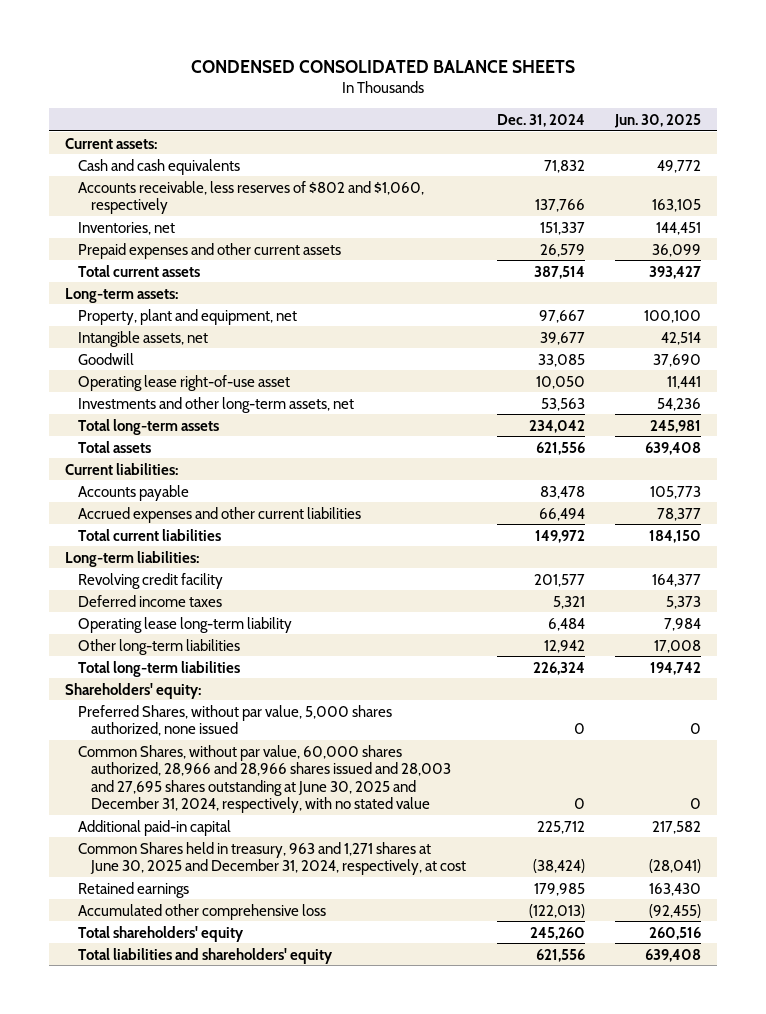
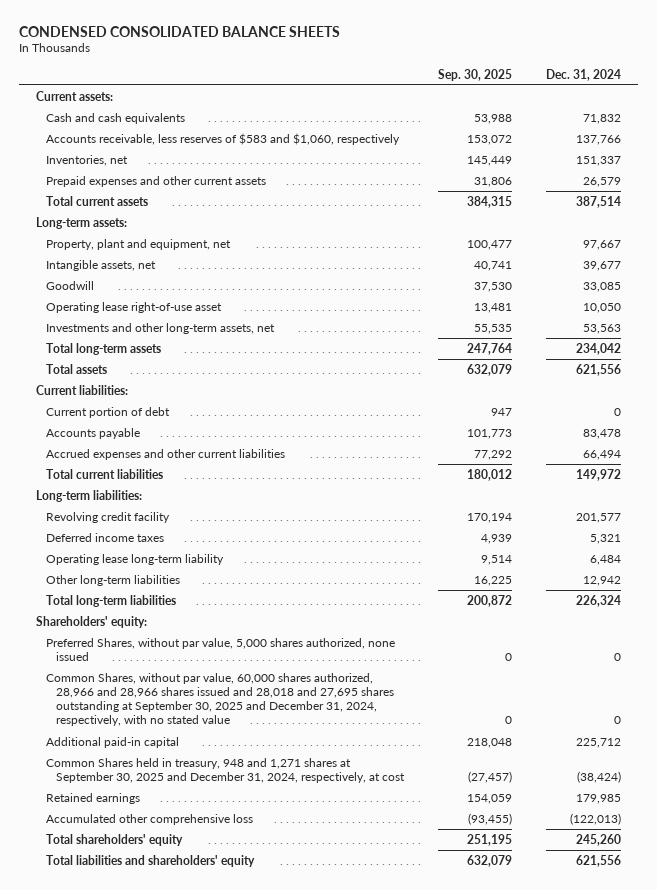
[614,113,702,128] Jun. 30, 2025 -> none
none -> [438,68,513,81] Sep. 30, 2025
[77,180,424,215] Accounts receivable, less reserves of $802 and $1,060, respectively -> [45,132,400,145] Accounts receivable, less reserves of $583 and $1,060, respectively
none -> [45,406,170,418] Current portion of debt
[77,744,451,814] Common Shares, without par value, 60,000 shares authorized, 28,966 and 28,966 shares issued and 28,003 and 27,695 shares outstanding at June 30, 2025 and December 31, 2024, respectively, with no stated value -> [45,672,394,727] Common Shares, without par value, 60,000 shares authorized, 28,966 and 28,966 shares issued and 28,018 and 27,695 shares outstanding at September 30, 2025 and December 31, 2024, respectively, with no stated value
[77,841,466,876] Common Shares held in treasury, 963 and 1,271 shares at June 30, 2025 and December 31, 2024, respectively, at cost -> [45,757,405,783] Common Shares held in treasury, 948 and 1,271 shares at September 30, 2025 and December 31, 2024, respectively, at cost

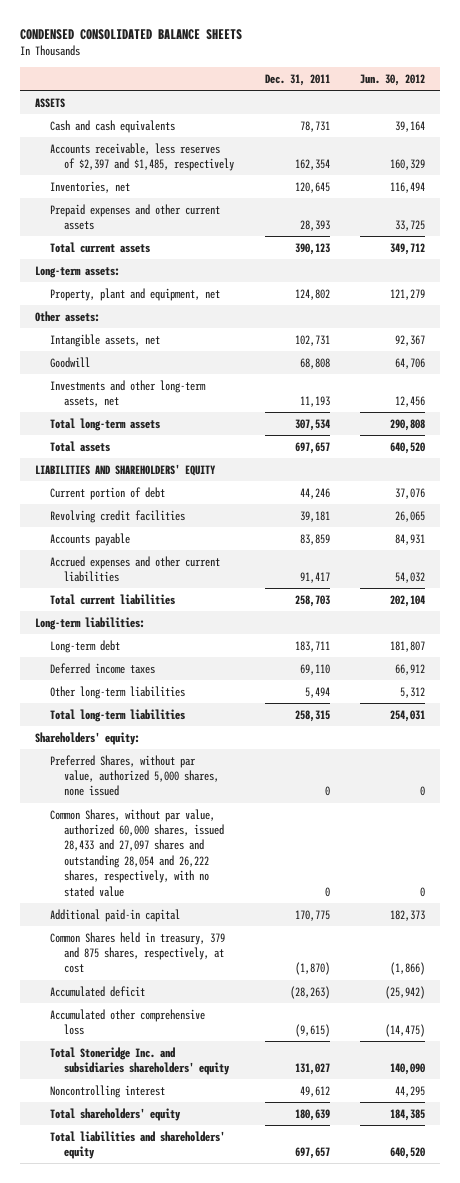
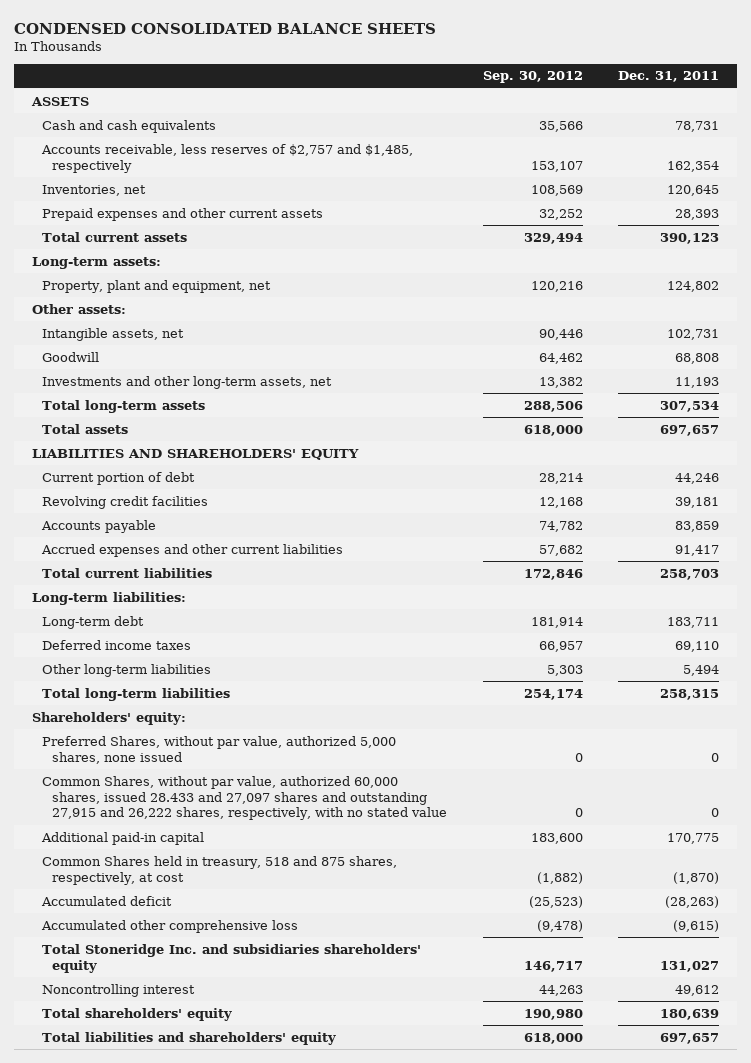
[359,73,425,86] Jun. 30, 2012 -> none
none -> [482,71,583,84] Sep. 30, 2012
[49,142,235,172] Accounts receivable, less reserves of $2,397 and $1,485, respectively -> [40,143,413,173] Accounts receivable, less reserves of $2,757 and $1,485, respectively
[49,808,225,897] Common Shares, without par value, authorized 60,000 shares, issued 28,433 and 27,097 shares and outstanding 28,054 and 26,222 shares, respectively, with no stated value -> [41,775,448,821] Common Shares, without par value, authorized 60,000 shares, issued 28.433 and 27,097 shares and outstanding 27,915 and 26,222 shares, respectively, with no stated value
[49,931,225,974] Common Shares held in treasury, 379 and 875 shares, respectively, at cost -> [41,855,397,885] Common Shares held in treasury, 518 and 875 shares, respectively, at cost

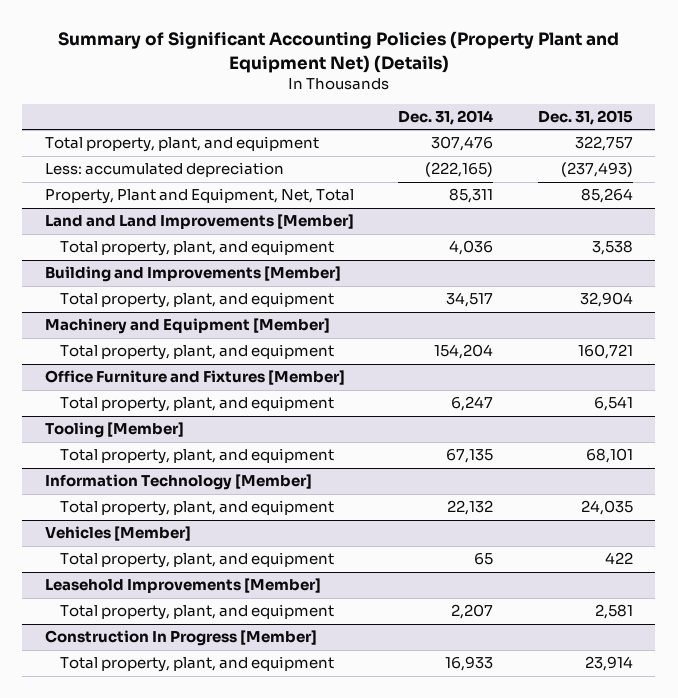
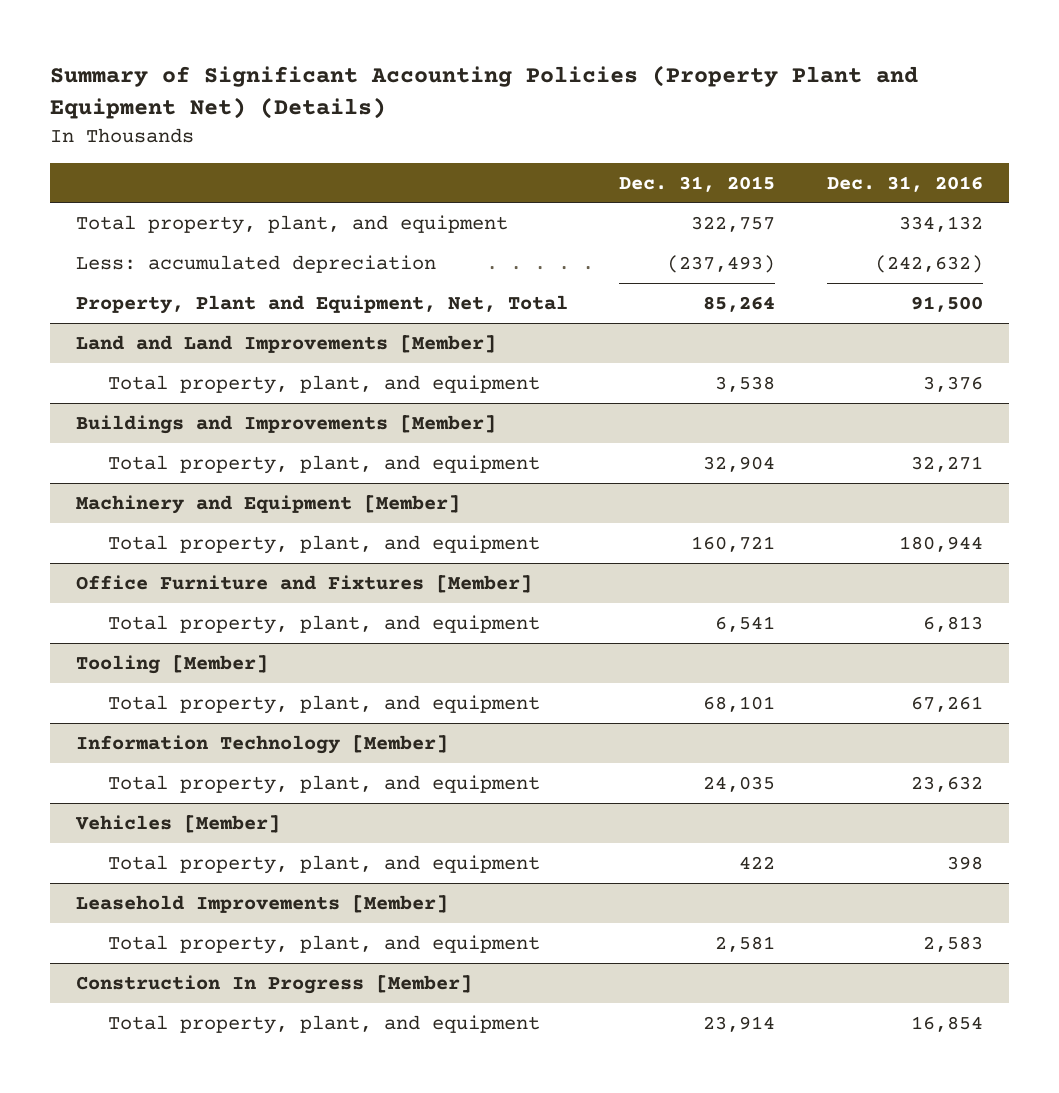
[398,109,494,125] Dec. 31, 2014 -> none
none -> [826,175,983,192] Dec. 31, 2016
[44,266,341,283] Building and Improvements [Member] -> [75,414,496,434] Buildings and Improvements [Member]

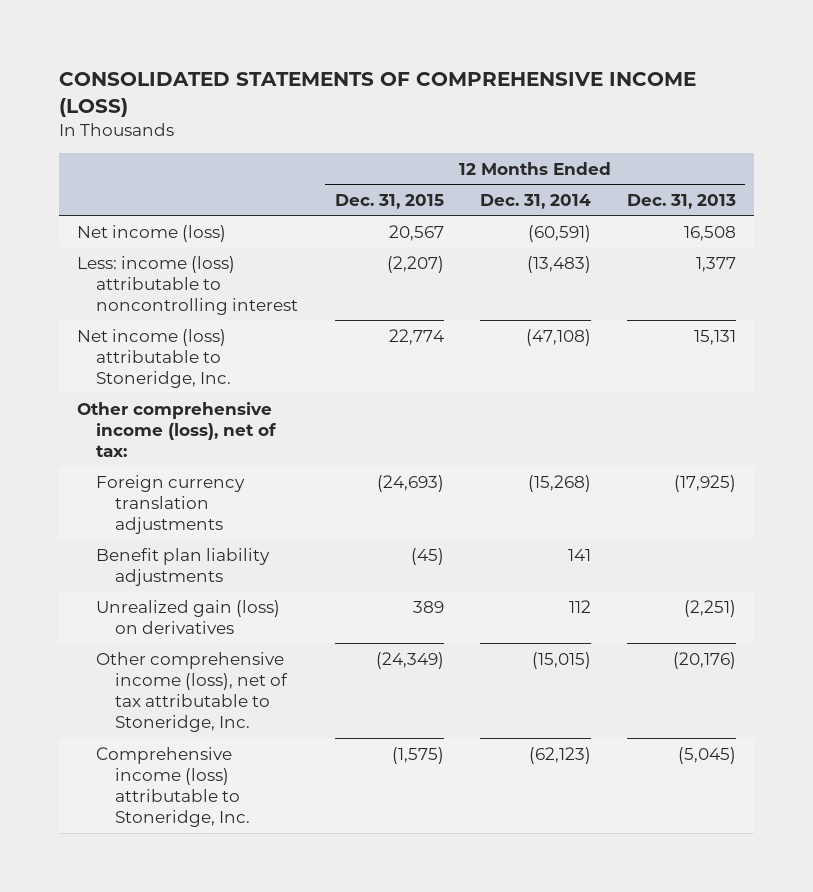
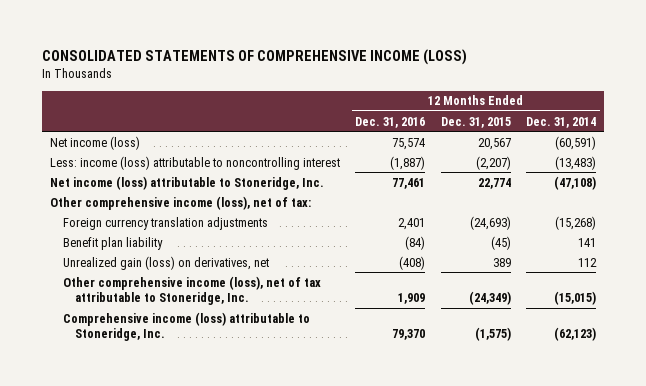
[626,193,736,209] Dec. 31, 2013 -> none
none -> [355,116,426,128] Dec. 31, 2016
[96,547,271,586] Benefit plan liability adjustments -> [62,236,163,250] Benefit plan liability
[96,599,281,634] Unrealized gain (loss) on derivatives -> [62,255,269,270] Unrealized gain (loss) on derivatives, net

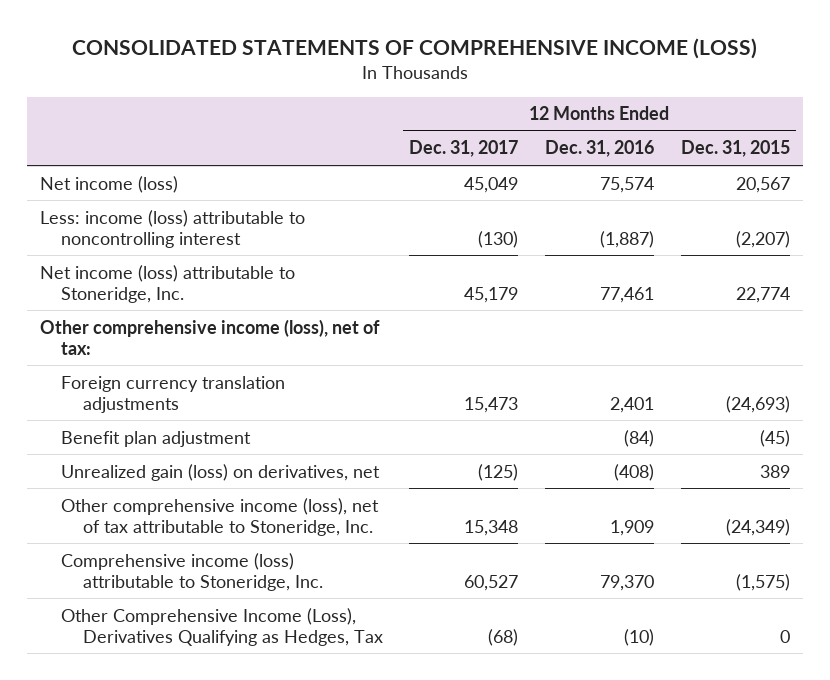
[526,116,597,128] Dec. 31, 2014 -> none
none -> [409,140,519,158] Dec. 31, 2017
[62,236,163,250] Benefit plan liability -> [61,430,252,447] Benefit plan adjustment
none -> [61,607,383,646] Other Comprehensive Income (Loss), Derivatives Qualifying as Hedges, Tax

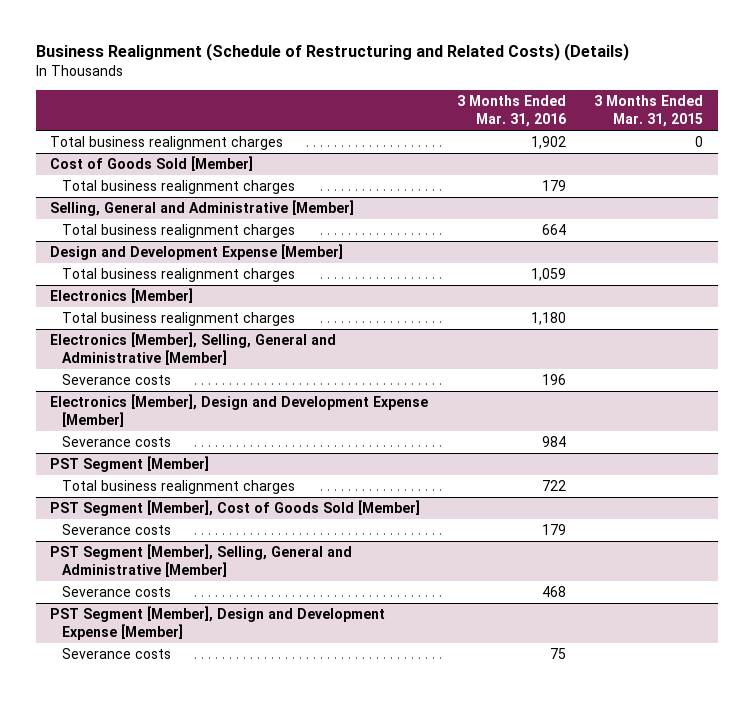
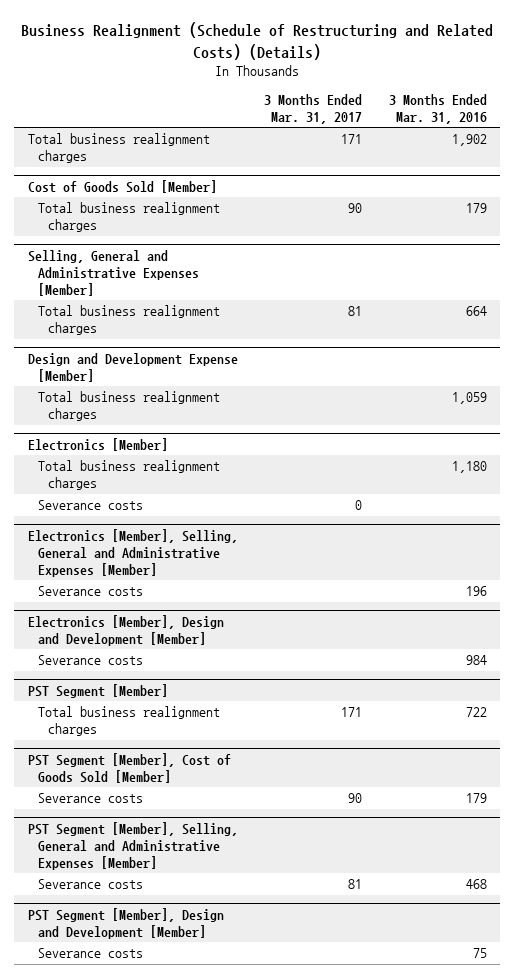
[594,95,704,127] 3 Months Ended Mar. 31, 2015 -> none
none -> [264,93,363,124] 3 Months Ended Mar. 31, 2017
[50,200,355,217] Selling, General and Administrative [Member] -> [27,249,200,296] Selling, General and Administrative Expenses [Member]
none -> [38,500,144,511] Severance costs
[50,332,337,365] Electronics [Member], Selling, General and Administrative [Member] -> [27,528,238,577] Electronics [Member], Selling, General and Administrative Expenses [Member]
[50,394,429,427] Electronics [Member], Design and Development Expense [Member] -> [27,614,224,646] Electronics [Member], Design and Development [Member]
[50,544,353,577] PST Segment [Member], Selling, General and Administrative [Member] -> [27,821,238,870] PST Segment [Member], Selling, General and Administrative Expenses [Member]
[50,606,386,640] PST Segment [Member], Design and Development Expense [Member] -> [27,907,224,939] PST Segment [Member], Design and Development [Member]

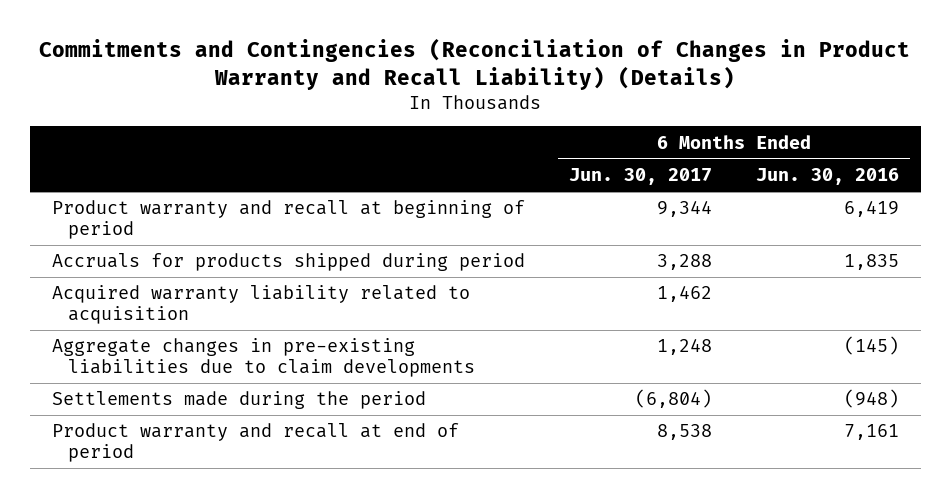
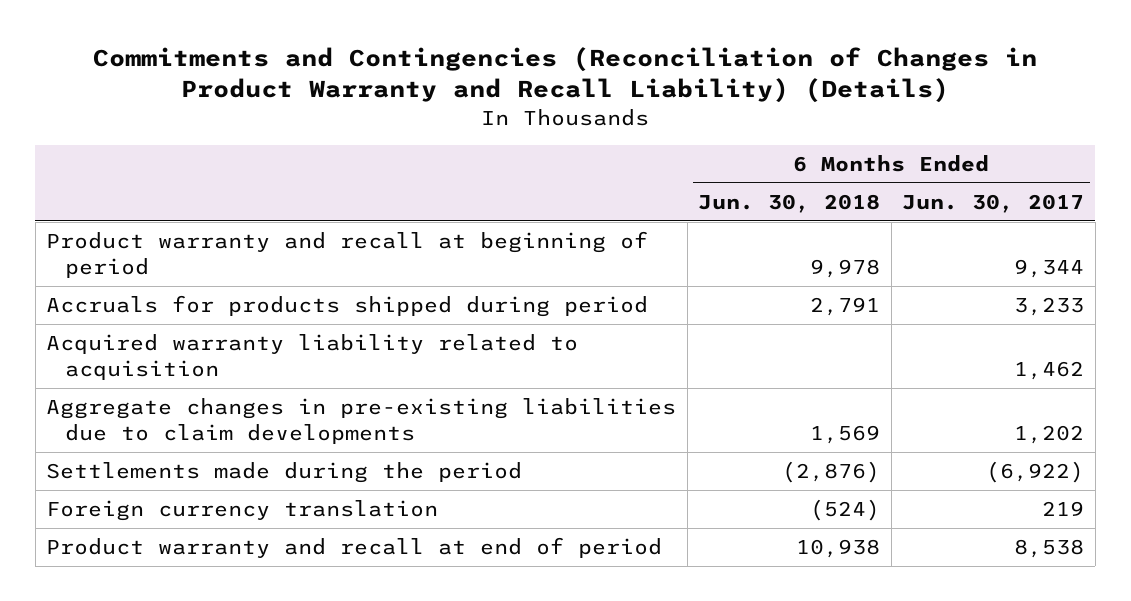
[756,168,900,186] Jun. 30, 2016 -> none
none -> [698,193,881,213] Jun. 30, 2018
[656,254,712,271] 3,288 -> [1014,297,1085,317] 3,233
[656,339,712,356] 1,248 -> [1014,424,1085,444] 1,202
[634,389,712,409] (6,804) -> [986,461,1085,484] (6,922)
none -> [46,500,439,522] Foreign currency translation

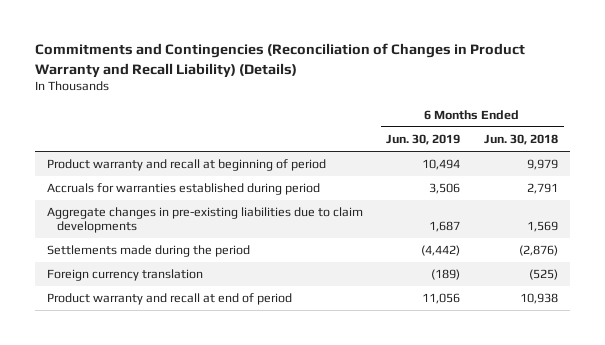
[902,193,1085,213] Jun. 30, 2017 -> none
none -> [386,133,461,145] Jun. 30, 2019
[46,334,579,380] Acquired warranty liability related to acquisition -> none
[810,258,881,278] 9,978 -> [527,159,559,171] 9,979
[46,295,649,318] Accruals for products shipped during period -> [46,183,320,196] Accruals for warranties established during period
[810,499,881,522] (524) -> [529,269,559,281] (525)

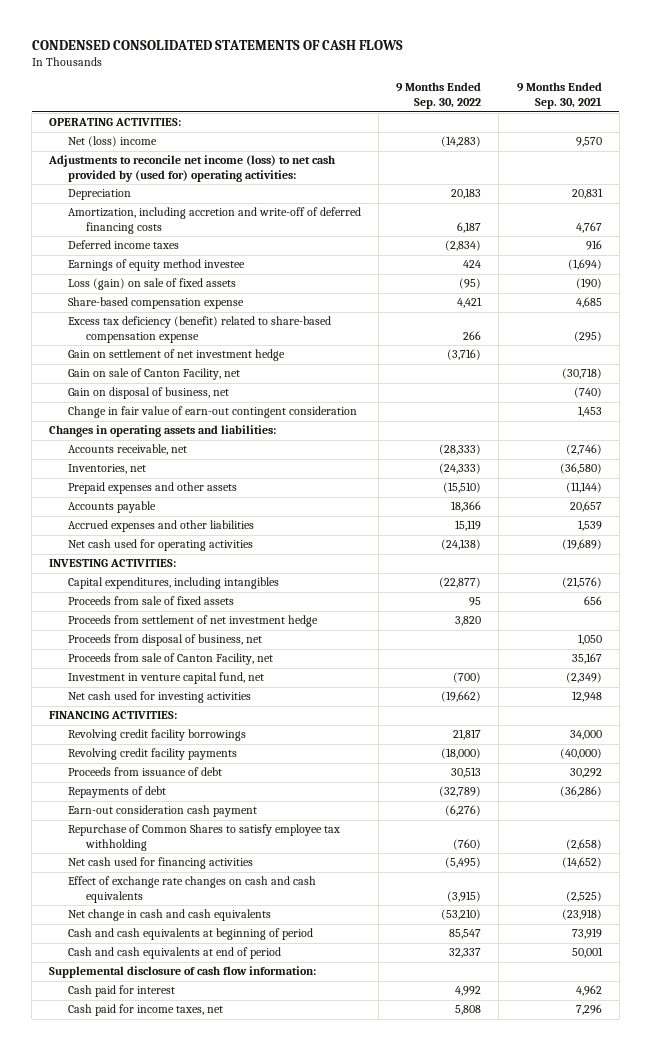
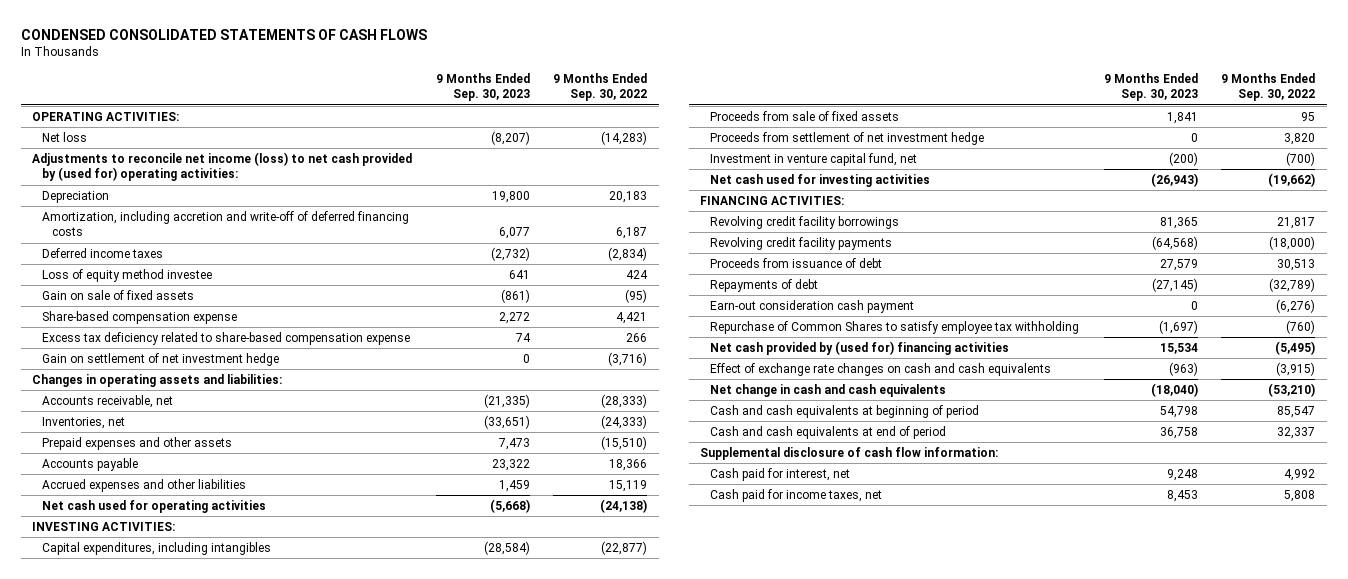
[516,82,602,110] 9 Months Ended Sep. 30, 2021 -> none
none -> [435,72,530,102] 9 Months Ended Sep. 30, 2023
[67,136,157,148] Net (loss) income -> [42,131,88,142] Net loss
[67,259,245,272] Earnings of equity method investee -> [42,268,213,282] Loss of equity method investee
[67,278,236,291] Loss (gain) on sale of fixed assets -> [42,289,195,300] Gain on sale of fixed assets
[67,316,331,344] Excess tax deficiency (benefit) related to share-based compensation expense -> [42,331,411,345] Excess tax deficiency related to share-based compensation expense
[67,368,240,381] Gain on sale of Canton Facility, net -> none
[67,387,229,400] Gain on disposal of business, net -> none
[67,406,357,419] Change in fair value of earn-out contingent consideration -> none
[67,634,262,647] Proceeds from disposal of business, net -> none
[67,653,273,666] Proceeds from sale of Canton Facility, net -> none
[67,857,253,870] Net cash used for financing activities -> [709,340,1009,355] Net cash provided by (used for) financing activities
[67,985,175,998] Cash paid for interest -> [709,467,850,481] Cash paid for interest, net

